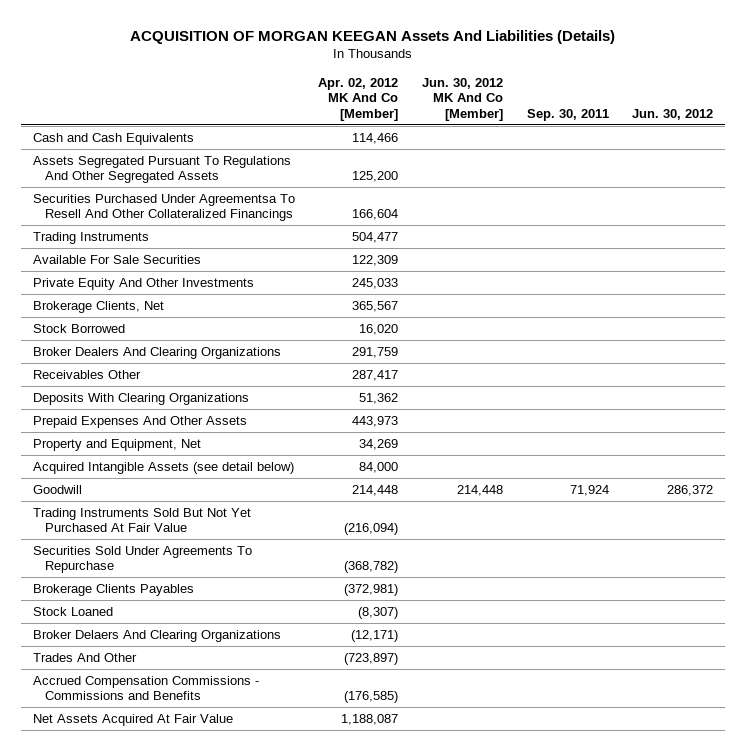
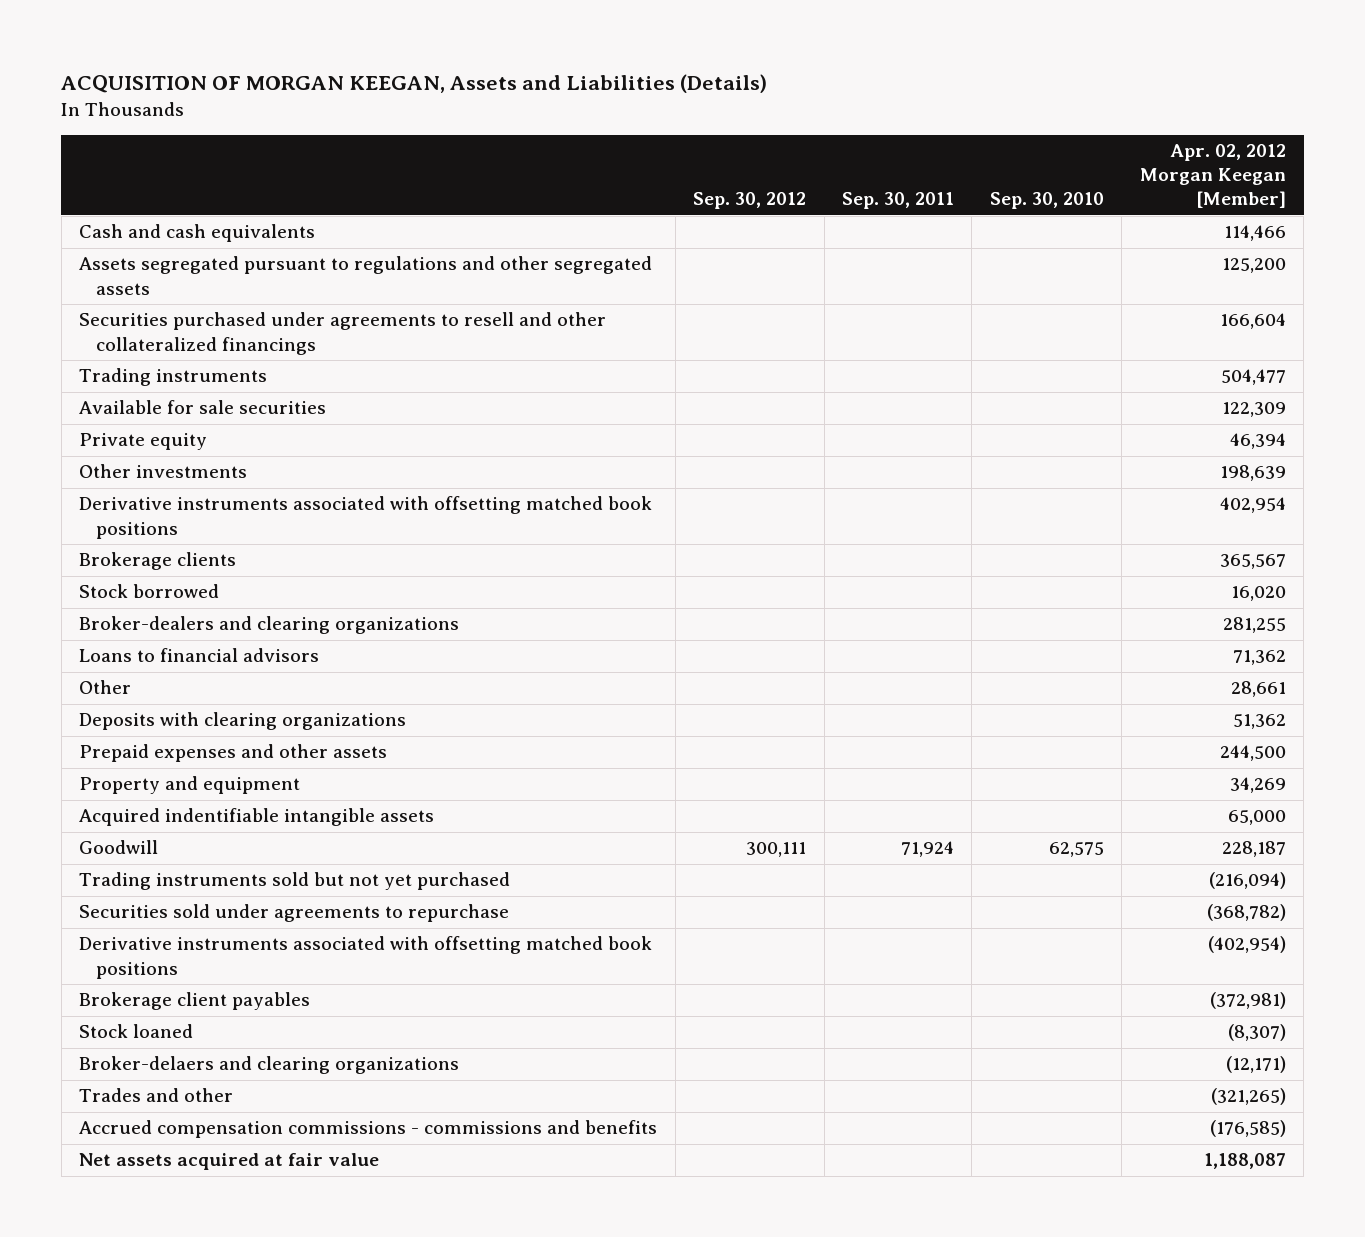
[129,29,615,44] ACQUISITION OF MORGAN KEEGAN Assets And Liabilities (Details) -> [61,74,768,94] ACQUISITION OF MORGAN KEEGAN, Assets and Liabilities (Details)
[318,77,399,121] Apr. 02, 2012 MK And Co [Member] -> none
[421,77,503,121] Jun. 30, 2012 MK And Co [Member] -> none
[632,108,714,120] Jun. 30, 2012 -> none
none -> [693,192,807,210] Sep. 30, 2012
none -> [989,192,1104,210] Sep. 30, 2010
none -> [1139,143,1286,209] Apr. 02, 2012 Morgan Keegan [Member]
[32,277,254,290] Private Equity And Other Investments -> none
[32,132,194,145] Cash and Cash Equivalents -> [79,224,316,243] Cash and cash equivalents
[32,155,291,184] Assets Segregated Pursuant To Regulations And Other Segregated Assets -> [79,256,653,295] Assets segregated pursuant to regulations and other segregated assets
[32,193,295,222] Securities Purchased Under Agreementsa To Resell And Other Collateralized Financings -> [79,312,607,355] Securities purchased under agreements to resell and other collateralized financings
[32,231,149,244] Trading Instruments -> [79,368,268,387] Trading instruments
[32,254,201,264] Available For Sale Securities -> [79,400,327,415] Available for sale securities
none -> [79,433,208,451] Private equity
none -> [79,464,248,479] Other investments
none -> [79,496,653,539] Derivative instruments associated with offsetting matched book positions
[32,300,164,313] Brokerage Clients, Net -> [79,552,237,571] Brokerage clients
[32,323,125,333] Stock Borrowed -> [79,584,220,599] Stock borrowed
[32,346,281,359] Broker Dealers And Clearing Organizations -> [79,616,460,635] Broker-dealers and clearing organizations
none -> [79,648,320,663] Loans to financial advisors
[32,369,141,379] Receivables Other -> [79,680,132,695] Other
[32,392,249,405] Deposits With Clearing Organizations -> [79,712,407,731] Deposits with clearing organizations
[32,415,247,428] Prepaid Expenses And Other Assets -> [79,744,388,763] Prepaid expenses and other assets
[32,438,201,451] Property and Equipment, Net -> [79,776,301,795] Property and equipment
[32,461,294,474] Acquired Intangible Assets (see detail below) -> [79,808,435,827] Acquired indentifiable intangible assets
[32,507,251,533] Trading Instruments Sold But Not Yet Purchased At Fair Value -> [79,872,511,891] Trading instruments sold but not yet purchased
[32,545,252,574] Securities Sold Under Agreements To Repurchase -> [79,904,510,923] Securities sold under agreements to repurchase
none -> [79,936,653,979] Derivative instruments associated with offsetting matched book positions
[32,583,194,596] Brokerage Clients Payables -> [79,992,311,1011] Brokerage client payables
[32,606,113,616] Stock Loaned -> [79,1024,194,1039] Stock loaned
[32,629,281,642] Broker Delaers And Clearing Organizations -> [79,1056,460,1075] Broker-delaers and clearing organizations
[32,652,137,662] Trades And Other -> [79,1088,234,1103] Trades and other
[32,675,259,701] Accrued Compensation Commissions - Commissions and Benefits -> [79,1120,658,1139] Accrued compensation commissions - commissions and benefits
[32,713,233,726] Net Assets Acquired At Fair Value -> [79,1153,380,1171] Net assets acquired at fair value

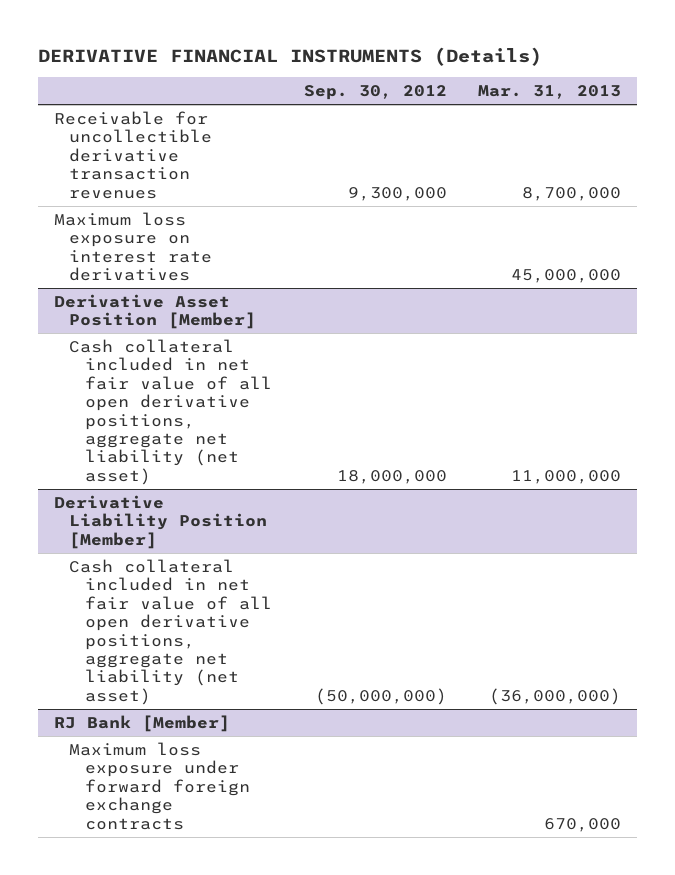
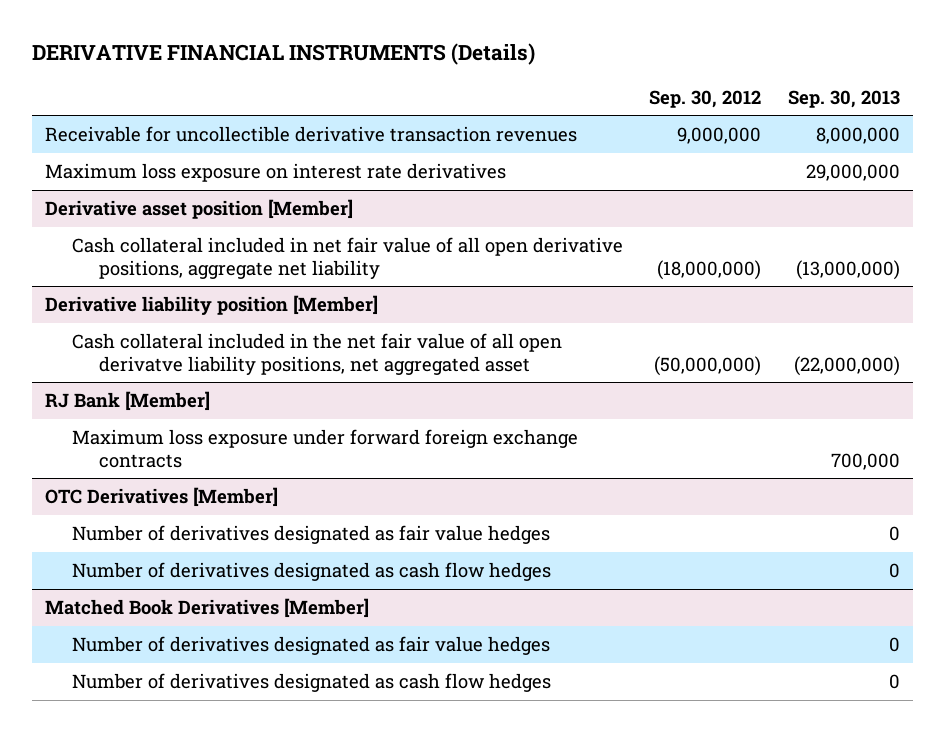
[478,84,622,99] Mar. 31, 2013 -> none
none -> [787,89,900,108] Sep. 30, 2013
[347,186,447,201] 9,300,000 -> [677,127,762,145] 9,000,000
[53,293,257,330] Derivative Asset Position [Member] -> [44,199,353,220] Derivative asset position [Member]
[69,338,272,485] Cash collateral included in net fair value of all open derivative positions, aggregate net liability (net asset) -> [71,237,623,279] Cash collateral included in net fair value of all open derivative positions, aggregate net liability
[336,469,447,484] 18,000,000 -> [657,259,762,280] (18,000,000)
[53,494,268,549] Derivative Liability Position [Member] -> [44,295,378,316] Derivative liability position [Member]
[69,558,272,705] Cash collateral included in net fair value of all open derivative positions, aggregate net liability (net asset) -> [71,333,562,375] Cash collateral included in the net fair value of all open derivatve liability positions, net aggregated asset
none -> [44,487,278,508] OTC Derivatives [Member]
none -> [71,525,550,545] Number of derivatives designated as fair value hedges
none -> [71,562,551,582] Number of derivatives designated as cash flow hedges
none -> [44,598,369,619] Matched Book Derivatives [Member]
none -> [71,636,550,656] Number of derivatives designated as fair value hedges
none -> [71,673,551,693] Number of derivatives designated as cash flow hedges

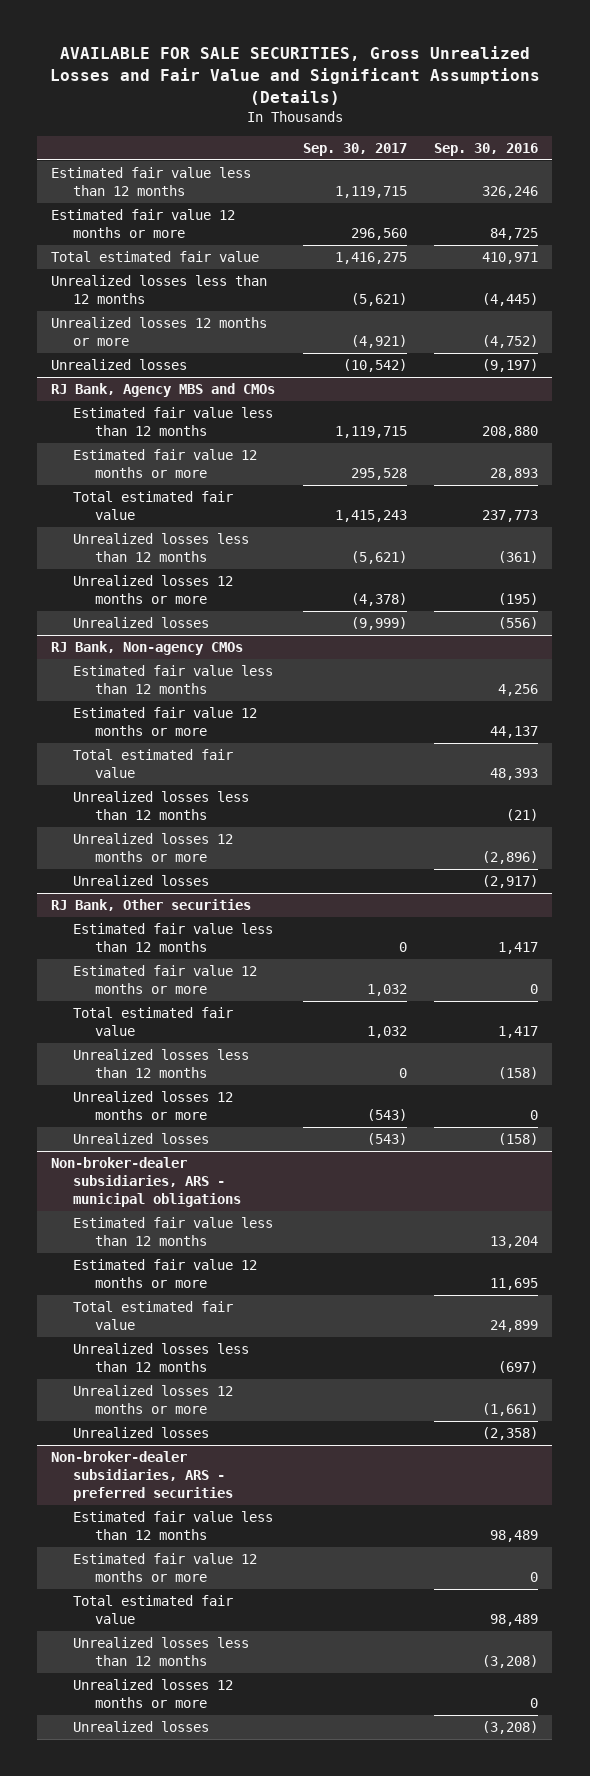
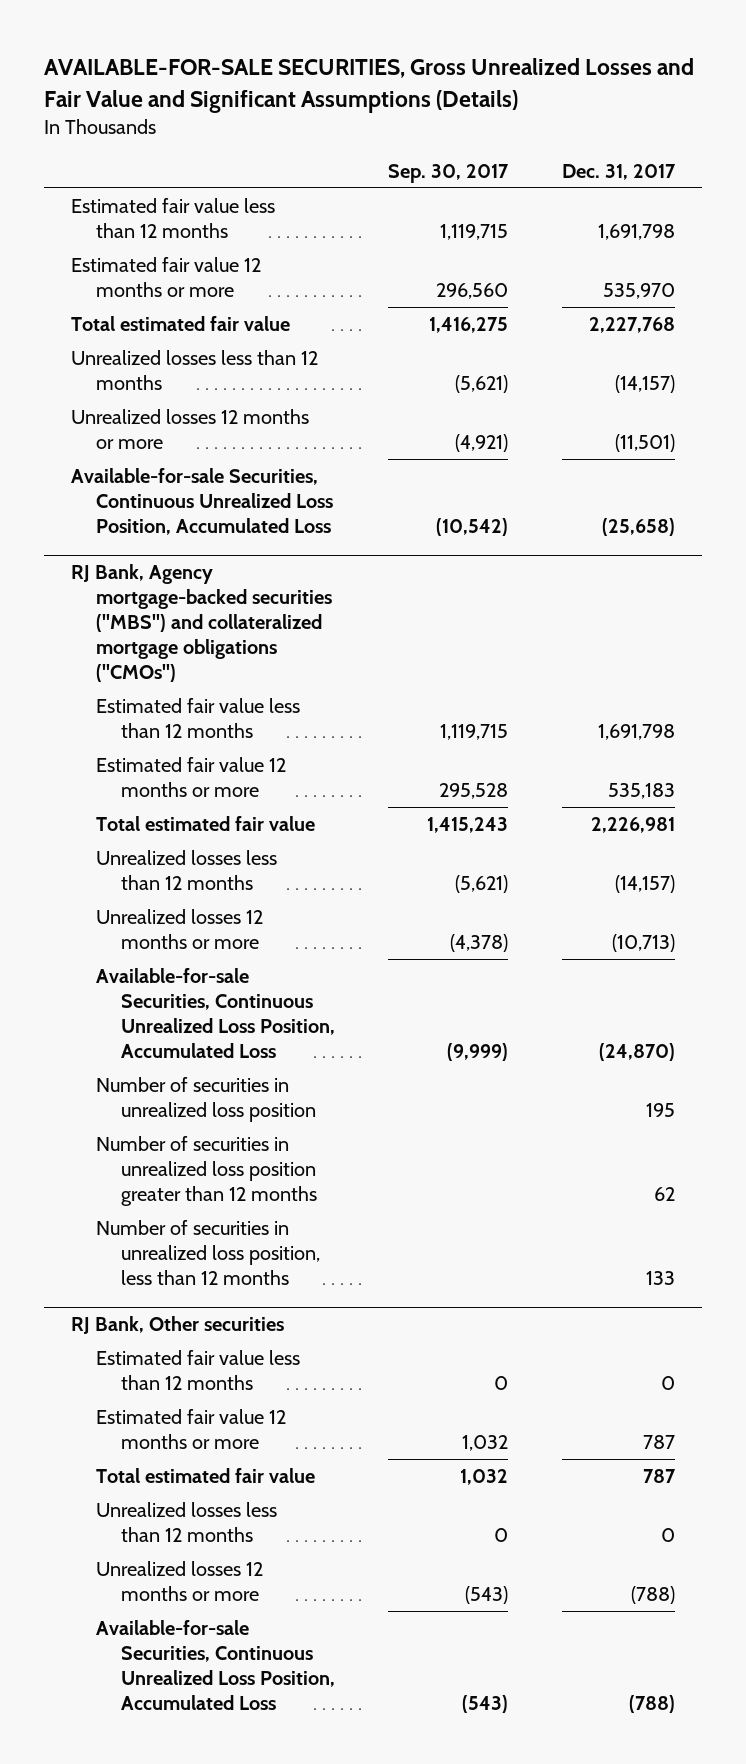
[49,46,540,105] AVAILABLE FOR SALE SECURITIES, Gross Unrealized Losses and Fair Value and Significant Assumptions (Details) -> [44,58,695,113] AVAILABLE-FOR-SALE SECURITIES, Gross Unrealized Losses and Fair Value and Significant Assumptions (Details)
[434,142,539,156] Sep. 30, 2016 -> none
none -> [561,163,676,180] Dec. 31, 2017
[51,359,188,371] Unrealized losses -> [70,467,333,535] Available-for-sale Securities, Continuous Unrealized Loss Position, Accumulated Loss
[51,383,276,398] RJ Bank, Agency MBS and CMOs -> [70,564,332,683] RJ Bank, Agency mortgage-backed securities ("MBS") and collateralized mortgage obligations ("CMOs")
[51,641,244,656] RJ Bank, Non-agency CMOs -> none
[72,665,273,694] Estimated fair value less than 12 months -> none
[72,707,257,736] Estimated fair value 12 months or more -> none
[72,749,233,778] Total estimated fair value -> none
[72,791,249,820] Unrealized losses less than 12 months -> none
[72,833,233,862] Unrealized losses 12 months or more -> none
[72,875,209,887] Unrealized losses -> none
[72,617,209,629] Unrealized losses -> [95,967,335,1058] Available-for-sale Securities, Continuous Unrealized Loss Position, Accumulated Loss
none -> [95,1076,316,1122] Number of securities in unrealized loss position
none -> [95,1135,317,1206] Number of securities in unrealized loss position greater than 12 months
none -> [95,1219,320,1285] Number of securities in unrealized loss position, less than 12 months
[51,1157,241,1207] Non-broker-dealer subsidiaries, ARS - municipal obligations -> none
[72,1217,273,1246] Estimated fair value less than 12 months -> none
[72,1259,257,1288] Estimated fair value 12 months or more -> none
[72,1301,233,1330] Total estimated fair value -> none
[72,1343,249,1372] Unrealized losses less than 12 months -> none
[72,1385,233,1414] Unrealized losses 12 months or more -> none
[72,1427,209,1439] Unrealized losses -> none
[51,1451,233,1501] Non-broker-dealer subsidiaries, ARS - preferred securities -> none
[72,1511,273,1540] Estimated fair value less than 12 months -> none
[72,1553,257,1582] Estimated fair value 12 months or more -> none
[72,1595,233,1624] Total estimated fair value -> none
[72,1637,249,1666] Unrealized losses less than 12 months -> none
[72,1679,233,1708] Unrealized losses 12 months or more -> none
[72,1721,209,1733] Unrealized losses -> none
[72,1133,209,1145] Unrealized losses -> [95,1619,335,1710] Available-for-sale Securities, Continuous Unrealized Loss Position, Accumulated Loss

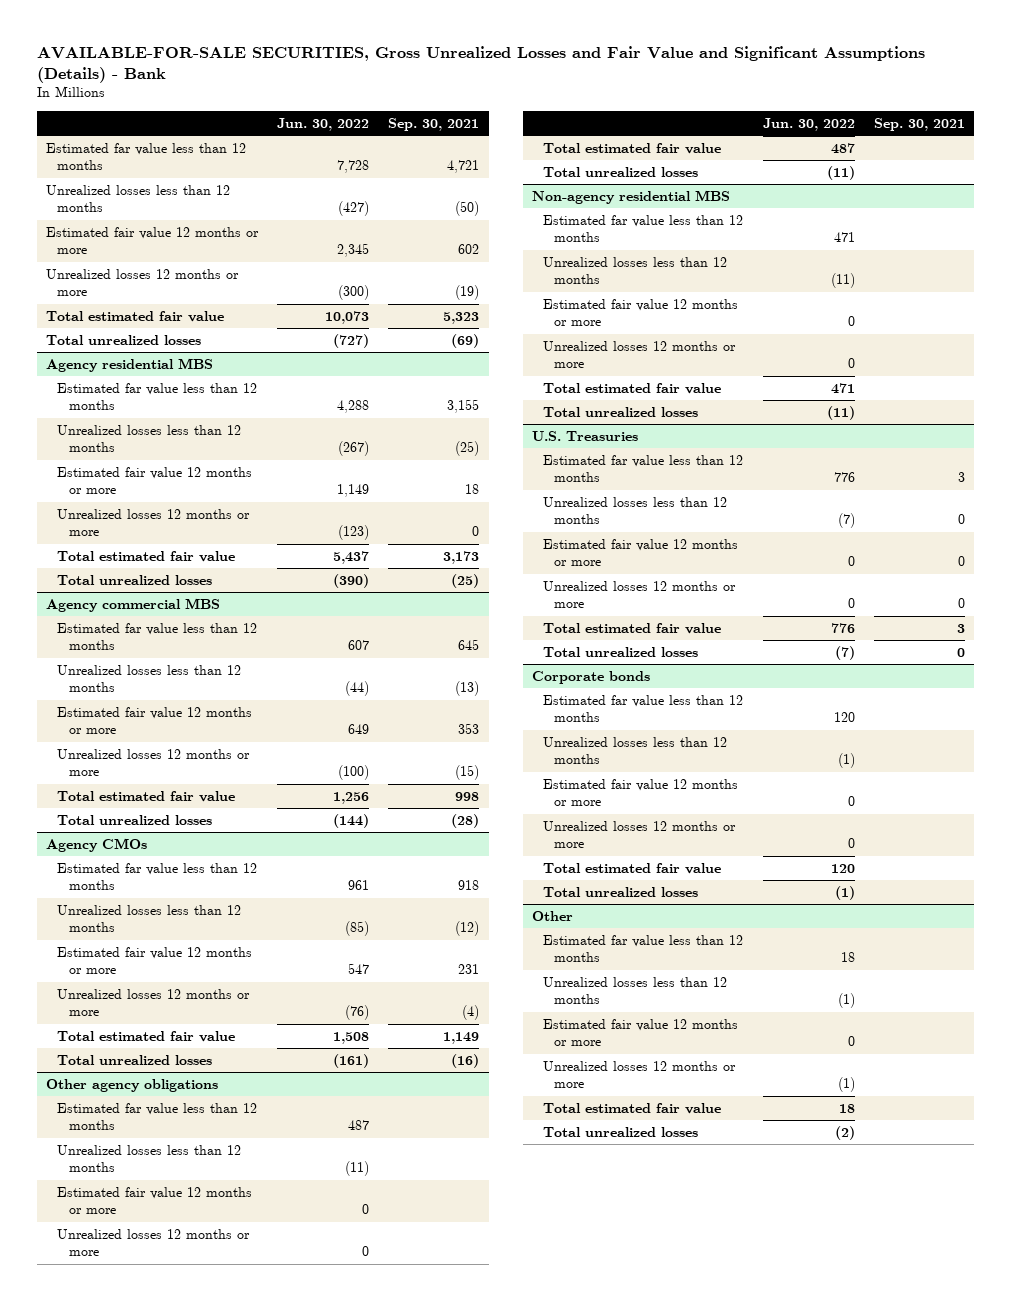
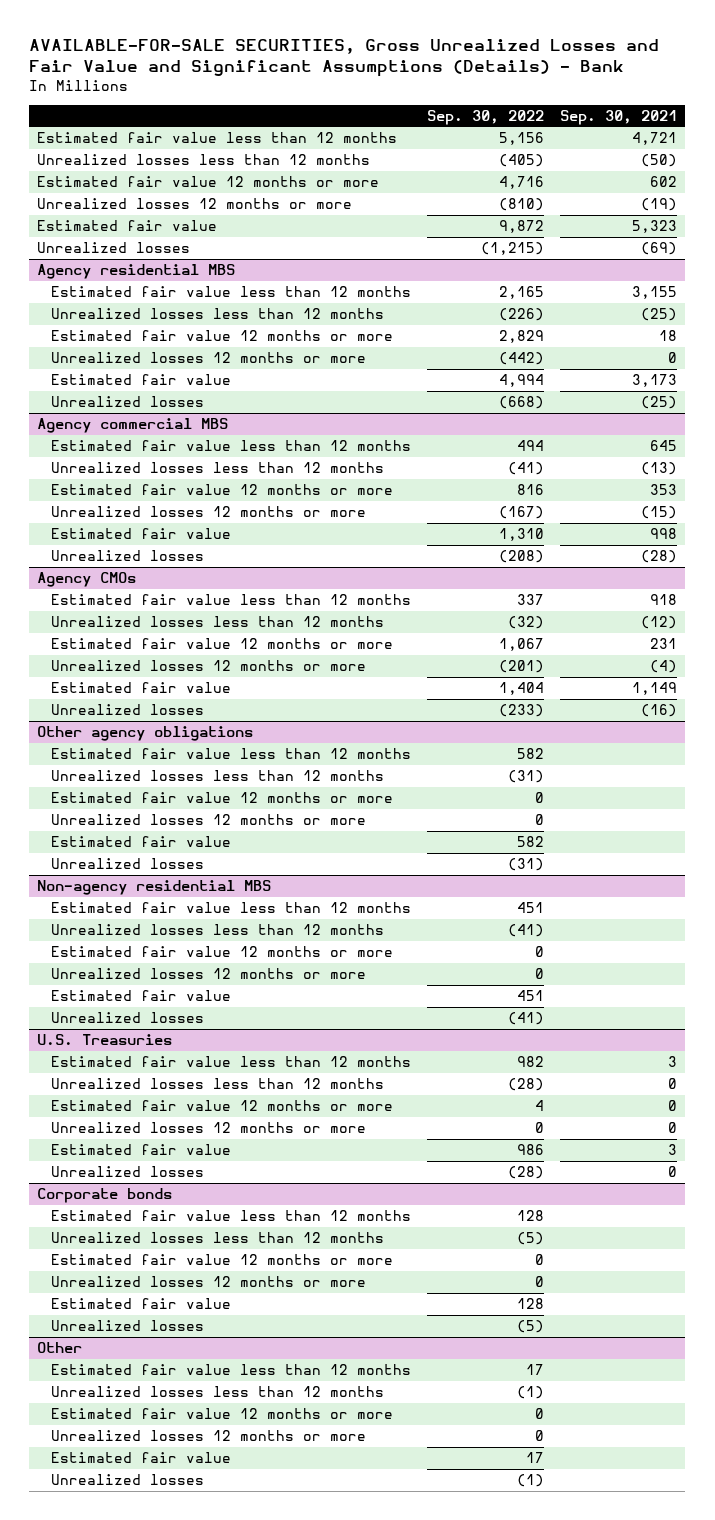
[277,117,370,131] Jun. 30, 2022 -> none
none -> [427,109,545,125] Sep. 30, 2022
[46,142,247,171] Estimated far value less than 12 months -> [37,132,398,144] Estimated fair value less than 12 months
[46,310,225,322] Total estimated fair value -> [37,220,218,232] Estimated fair value
[46,334,202,345] Total unrealized losses -> [37,242,191,254] Unrealized losses
[57,382,258,411] Estimated far value less than 12 months -> [51,286,412,298] Estimated fair value less than 12 months
[57,550,236,562] Total estimated fair value -> [51,374,232,386] Estimated fair value
[57,574,213,585] Total unrealized losses -> [51,396,205,408] Unrealized losses
[57,622,258,651] Estimated far value less than 12 months -> [51,440,412,452] Estimated fair value less than 12 months
[57,790,236,802] Total estimated fair value -> [51,528,232,540] Estimated fair value
[57,814,213,825] Total unrealized losses -> [51,550,205,562] Unrealized losses
[57,862,258,891] Estimated far value less than 12 months -> [51,594,412,606] Estimated fair value less than 12 months
[57,1030,236,1042] Total estimated fair value -> [51,682,232,694] Estimated fair value
[57,1054,213,1065] Total unrealized losses -> [51,704,205,716] Unrealized losses
[57,1102,258,1131] Estimated far value less than 12 months -> [51,748,412,760] Estimated fair value less than 12 months
[543,142,722,154] Total estimated fair value -> [51,836,232,848] Estimated fair value
[543,166,699,177] Total unrealized losses -> [51,858,205,870] Unrealized losses
[543,214,744,243] Estimated far value less than 12 months -> [51,902,412,914] Estimated fair value less than 12 months
[543,382,722,394] Total estimated fair value -> [51,990,232,1002] Estimated fair value
[543,406,699,417] Total unrealized losses -> [51,1012,205,1024] Unrealized losses
[543,454,744,483] Estimated far value less than 12 months -> [51,1056,412,1068] Estimated fair value less than 12 months
[543,622,722,634] Total estimated fair value -> [51,1144,232,1156] Estimated fair value
[543,646,699,657] Total unrealized losses -> [51,1166,205,1178] Unrealized losses
[543,694,744,723] Estimated far value less than 12 months -> [51,1210,412,1222] Estimated fair value less than 12 months
[543,862,722,874] Total estimated fair value -> [51,1298,232,1310] Estimated fair value
[543,886,699,897] Total unrealized losses -> [51,1320,205,1332] Unrealized losses
[543,934,744,963] Estimated far value less than 12 months -> [51,1364,412,1376] Estimated fair value less than 12 months
[543,1102,722,1114] Total estimated fair value -> [51,1452,232,1464] Estimated fair value
[543,1126,699,1137] Total unrealized losses -> [51,1474,205,1486] Unrealized losses

